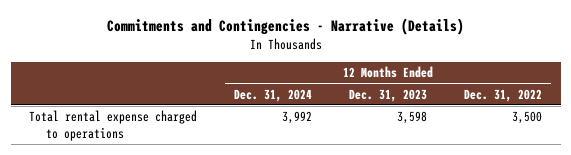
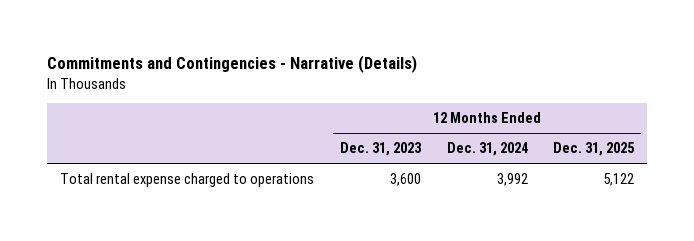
[464,88,543,102] Dec. 31, 2022 -> none
none -> [553,142,636,157] Dec. 31, 2025
[397,111,428,125] 3,598 -> [389,173,421,187] 3,600

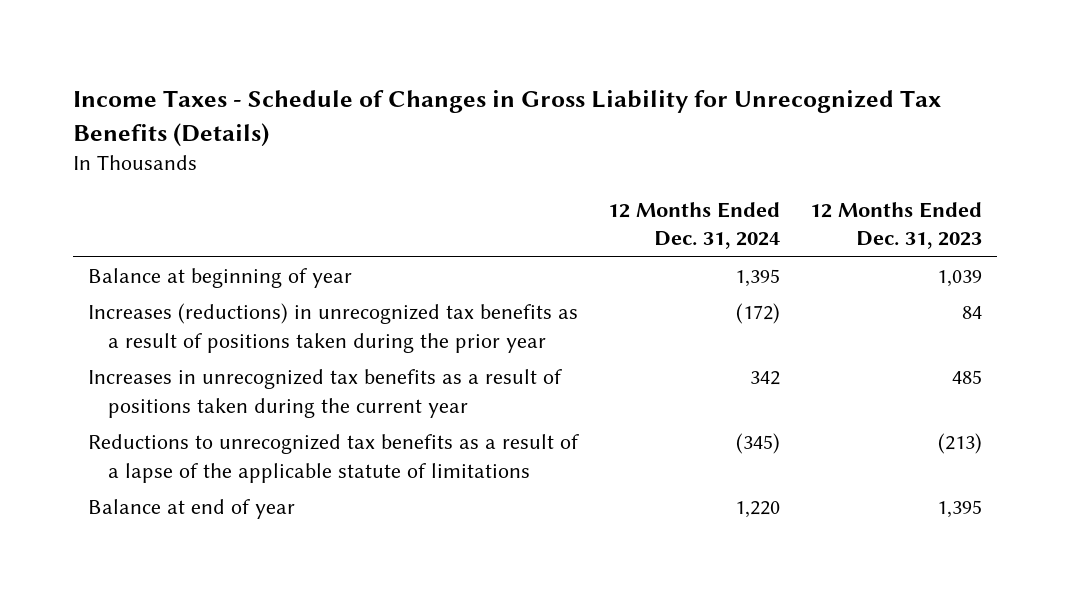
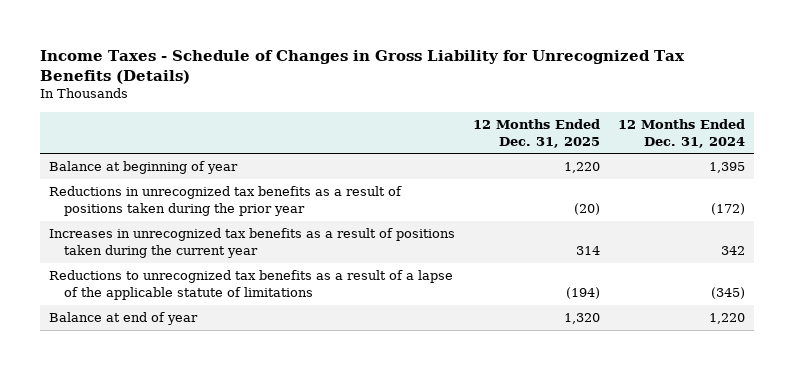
[809,202,982,250] 12 Months Ended Dec. 31, 2023 -> none
none -> [473,118,601,148] 12 Months Ended Dec. 31, 2025
[88,303,579,353] Increases (reductions) in unrecognized tax benefits as a result of positions taken during the prior year -> [49,186,403,216] Reductions in unrecognized tax benefits as a result of positions taken during the prior year

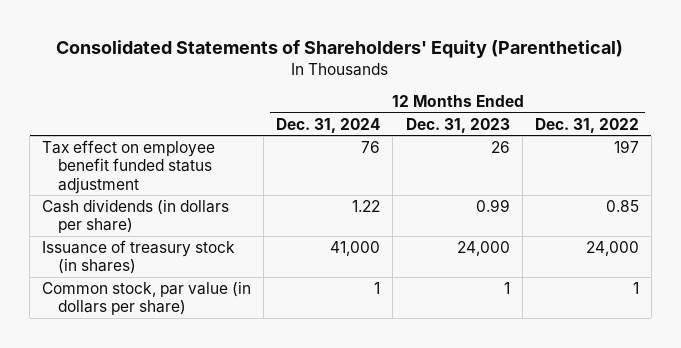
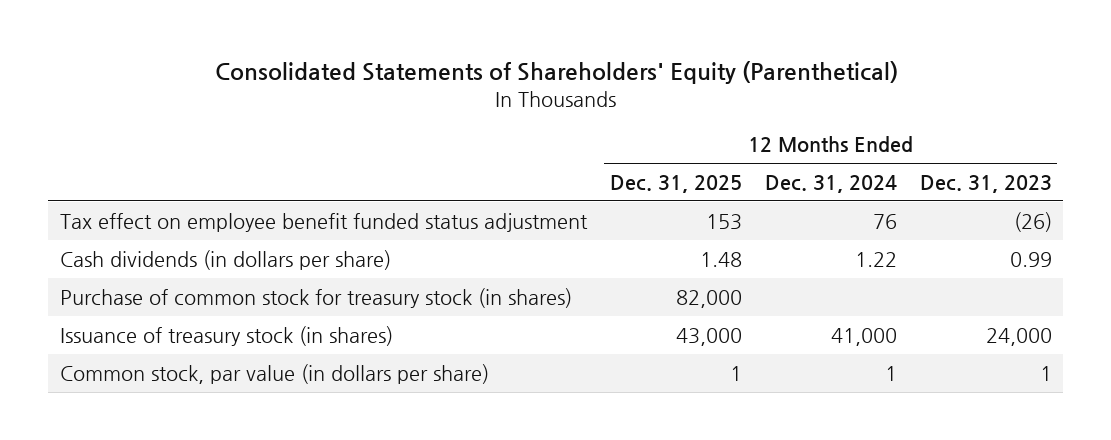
[534,117,639,133] Dec. 31, 2022 -> none
none -> [609,175,742,194] Dec. 31, 2025
[490,140,510,153] 26 -> [1013,211,1052,232] (26)
none -> [59,287,572,308] Purchase of common stock for treasury stock (in shares)

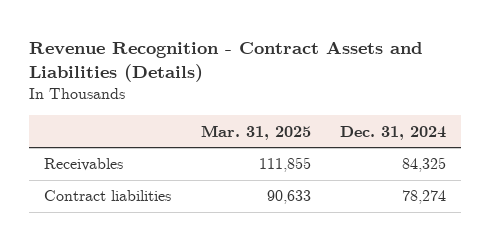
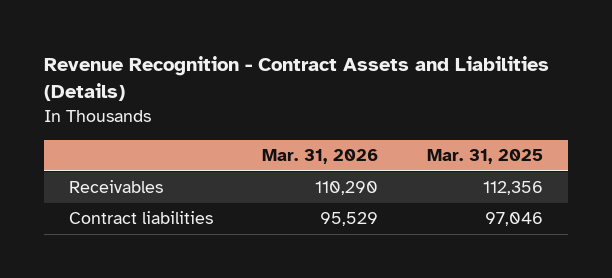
[340,125,447,140] Dec. 31, 2024 -> none
none -> [261,149,378,165] Mar. 31, 2026
[258,157,311,173] 111,855 -> [483,181,544,196] 112,356
[266,190,311,205] 90,633 -> [485,212,544,227] 97,046

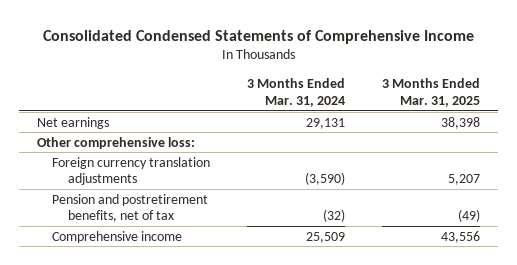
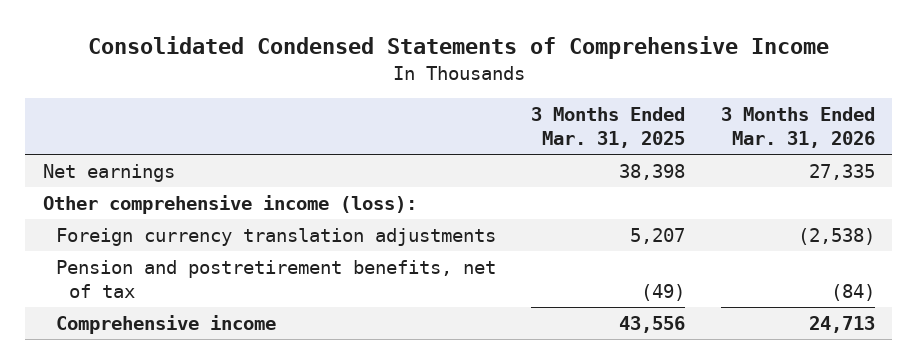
[247,78,346,108] 3 Months Ended Mar. 31, 2024 -> none
none -> [720,107,875,149] 3 Months Ended Mar. 31, 2026
[37,136,196,149] Other comprehensive loss: -> [42,194,417,214] Other comprehensive income (loss):

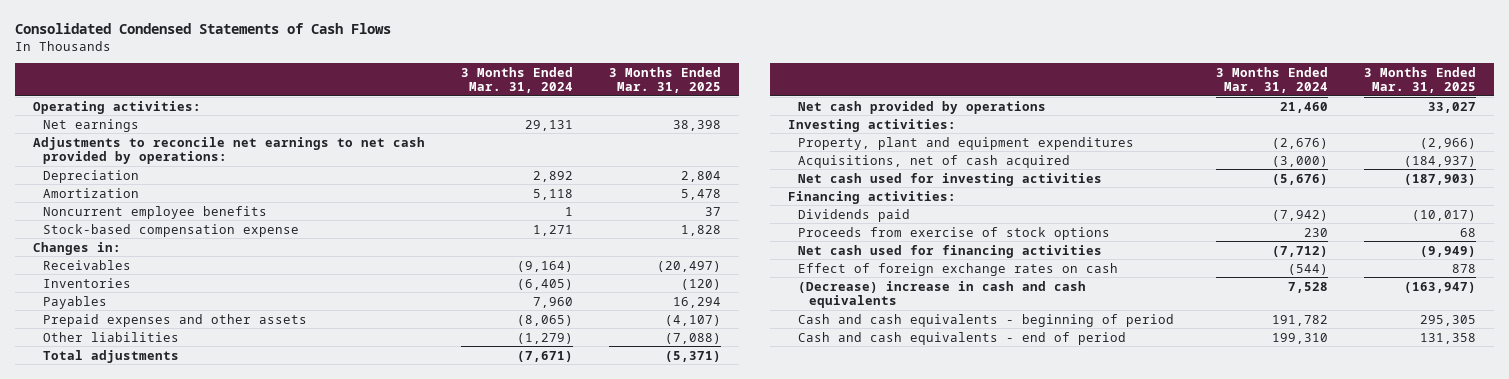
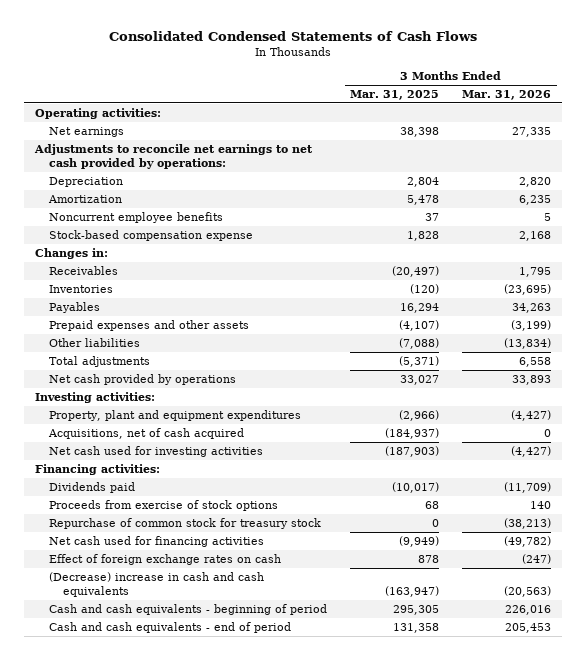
[460,66,573,94] 3 Months Ended Mar. 31, 2024 -> none
none -> [462,89,552,100] Mar. 31, 2026
none -> [49,517,322,529] Repurchase of common stock for treasury stock

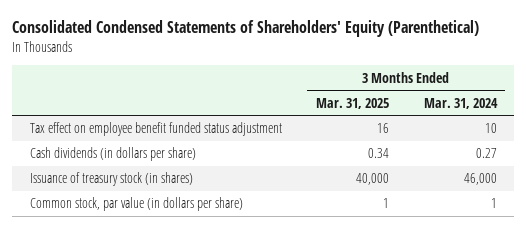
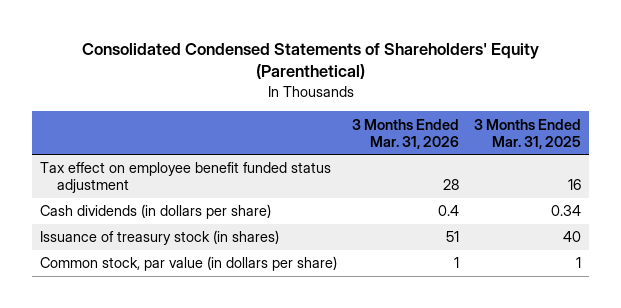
[423,97,498,109] Mar. 31, 2024 -> none
none -> [352,118,460,149] 3 Months Ended Mar. 31, 2026
[356,173,390,186] 40,000 -> [563,231,582,243] 40

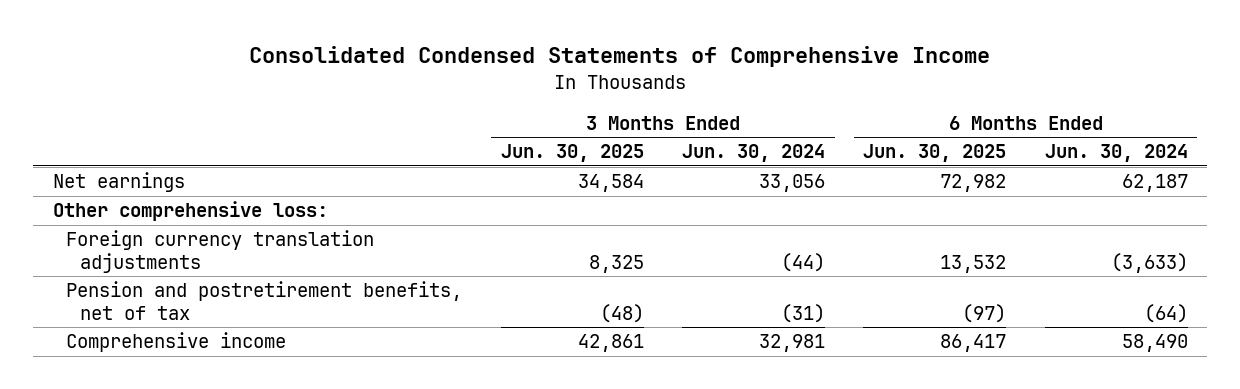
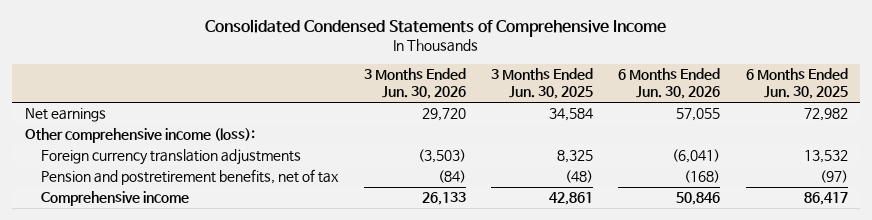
[682,144,826,163] Jun. 30, 2024 -> none
[1044,144,1188,163] Jun. 30, 2024 -> none
none -> [363,68,466,100] 3 Months Ended Jun. 30, 2026
none -> [618,68,721,100] 6 Months Ended Jun. 30, 2026
[52,201,328,222] Other comprehensive loss: -> [24,128,255,144] Other comprehensive income (loss):

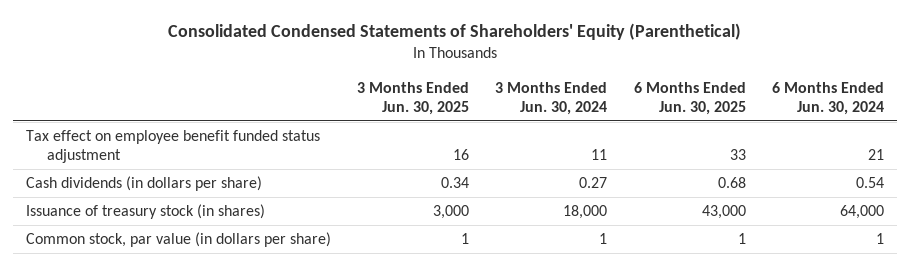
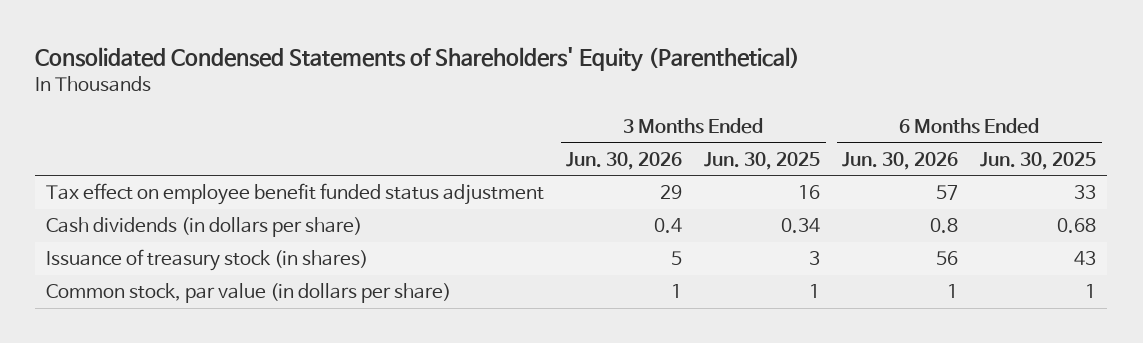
[495,81,608,115] 3 Months Ended Jun. 30, 2024 -> none
[771,81,884,115] 6 Months Ended Jun. 30, 2024 -> none
none -> [566,151,683,170] Jun. 30, 2026
none -> [842,151,959,170] Jun. 30, 2026
[433,205,470,220] 3,000 -> [809,251,821,266] 3
[701,205,746,220] 43,000 -> [1074,251,1097,266] 43

